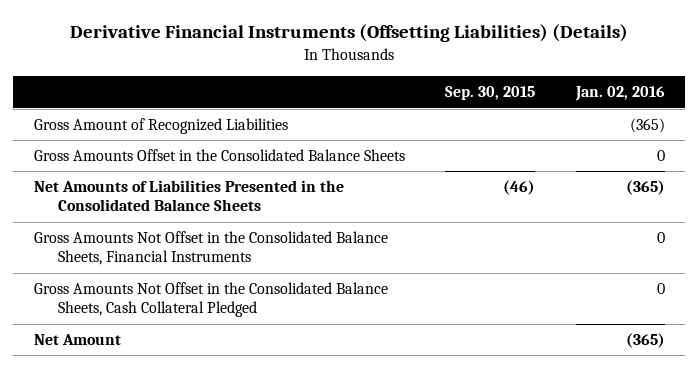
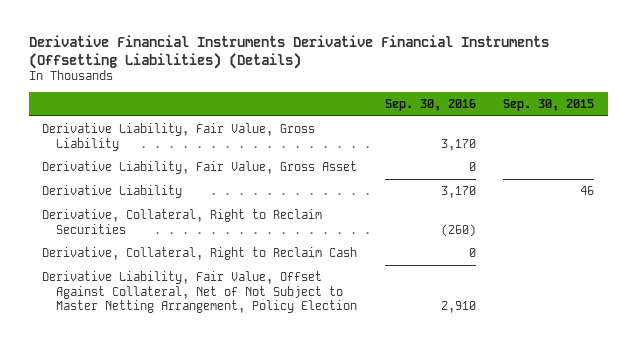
[70,24,629,43] Derivative Financial Instruments (Offsetting Liabilities) (Details) -> [28,34,549,69] Derivative Financial Instruments Derivative Financial Instruments (Offsetting Liabilities) (Details)
[574,86,665,102] Jan. 02, 2016 -> none
none -> [384,98,476,111] Sep. 30, 2016
[33,180,344,212] Net Amounts of Liabilities Presented in the Consolidated Balance Sheets -> none
[33,231,388,266] Gross Amounts Not Offset in the Consolidated Balance Sheets, Financial Instruments -> none
[33,118,288,135] Gross Amount of Recognized Liabilities -> [42,122,316,151] Derivative Liability, Fair Value, Gross Liability
[33,149,405,162] Gross Amounts Offset in the Consolidated Balance Sheets -> [42,160,358,174] Derivative Liability, Fair Value, Gross Asset
none -> [42,184,183,198] Derivative Liability
none -> [42,208,323,234] Derivative, Collateral, Right to Reclaim Securities
[33,282,388,318] Gross Amounts Not Offset in the Consolidated Balance Sheets, Cash Collateral Pledged -> [42,246,358,260] Derivative, Collateral, Right to Reclaim Cash
[33,334,121,346] Net Amount -> [42,270,357,314] Derivative Liability, Fair Value, Offset Against Collateral, Net of Not Subject to Master Netting Arrangement, Policy Election

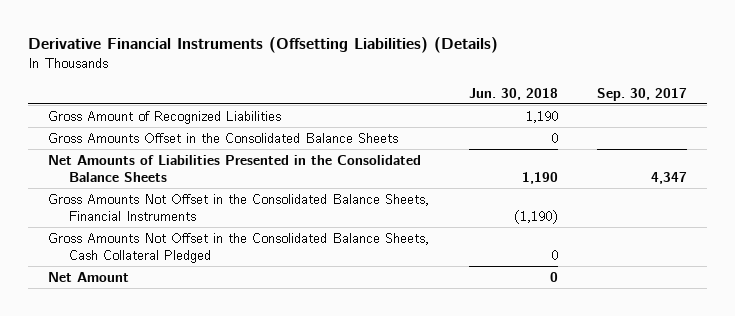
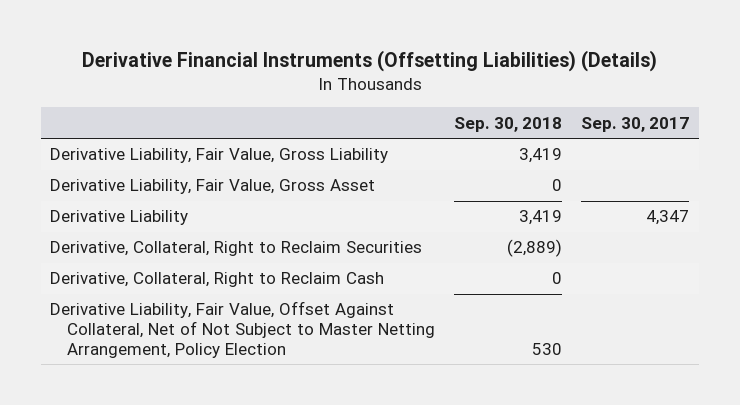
[468,87,558,100] Jun. 30, 2018 -> none
none -> [454,116,563,132] Sep. 30, 2018
[47,110,281,124] Gross Amount of Recognized Liabilities -> [50,148,389,164] Derivative Liability, Fair Value, Gross Liability
[47,132,398,143] Gross Amounts Offset in the Consolidated Balance Sheets -> [50,179,376,195] Derivative Liability, Fair Value, Gross Asset
[47,154,421,182] Net Amounts of Liabilities Presented in the Consolidated Balance Sheets -> [50,210,189,226] Derivative Liability
[47,193,429,221] Gross Amounts Not Offset in the Consolidated Balance Sheets, Financial Instruments -> [50,241,423,257] Derivative, Collateral, Right to Reclaim Securities
[47,232,429,263] Gross Amounts Not Offset in the Consolidated Balance Sheets, Cash Collateral Pledged -> [50,272,385,288] Derivative, Collateral, Right to Reclaim Cash
[47,271,129,282] Net Amount -> [50,301,436,358] Derivative Liability, Fair Value, Offset Against Collateral, Net of Not Subject to Master Netting Arrangement, Policy Election

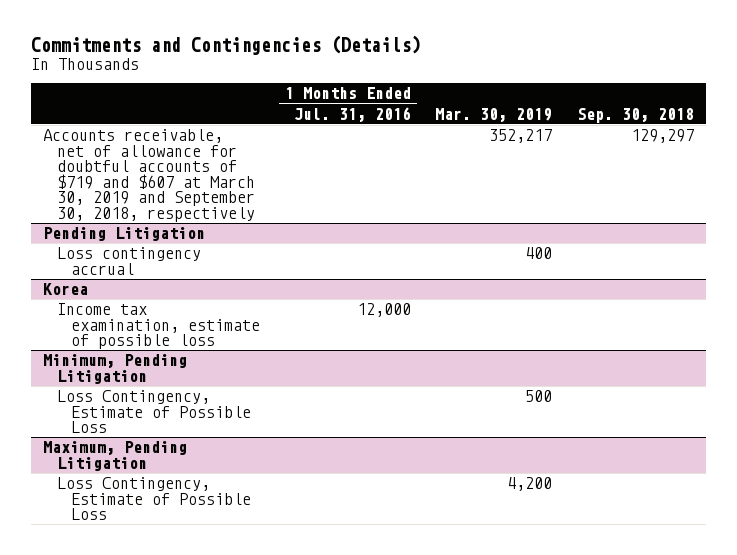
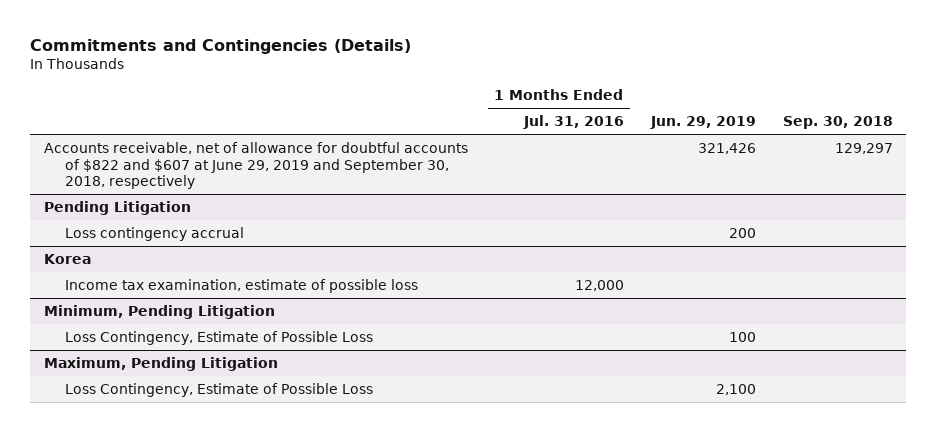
[435,107,553,122] Mar. 30, 2019 -> none
none -> [649,116,756,130] Jun. 29, 2019
[43,129,256,222] Accounts receivable, net of allowance for doubtful accounts of $719 and $607 at March 30, 2019 and September 30, 2018, respectively -> [43,141,468,190] Accounts receivable, net of allowance for doubtful accounts of $822 and $607 at June 29, 2019 and September 30, 2018, respectively

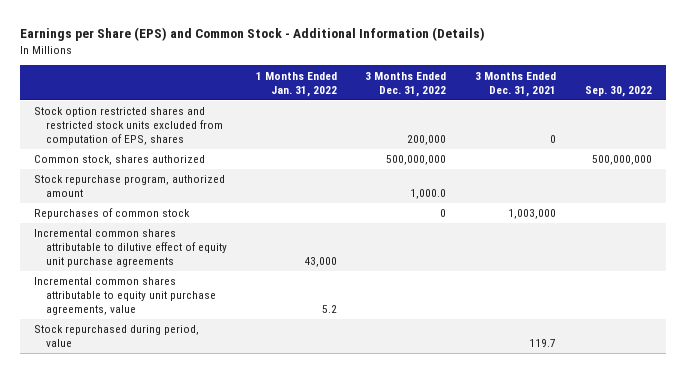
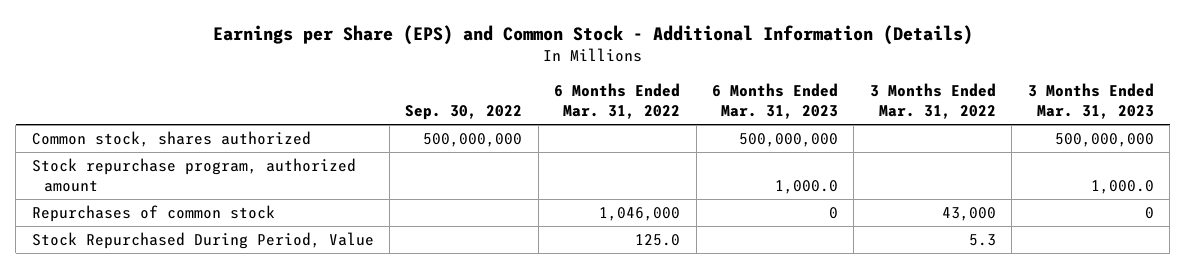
[255,71,337,97] 1 Months Ended Jan. 31, 2022 -> none
[365,71,447,97] 3 Months Ended Dec. 31, 2022 -> none
[474,71,556,97] 3 Months Ended Dec. 31, 2021 -> none
none -> [554,82,681,120] 6 Months Ended Mar. 31, 2022
none -> [712,82,839,120] 6 Months Ended Mar. 31, 2023
none -> [869,82,996,120] 3 Months Ended Mar. 31, 2022
none -> [1027,82,1154,120] 3 Months Ended Mar. 31, 2023
[34,107,223,146] Stock option restricted shares and restricted stock units excluded from computation of EPS, shares -> none
[34,229,227,268] Incremental common shares attributable to dilutive effect of equity unit purchase agreements -> none
[34,277,216,316] Incremental common shares attributable to equity unit purchase agreements, value -> none
[34,325,200,348] Stock repurchased during period, value -> [31,232,374,250] Stock Repurchased During Period, Value

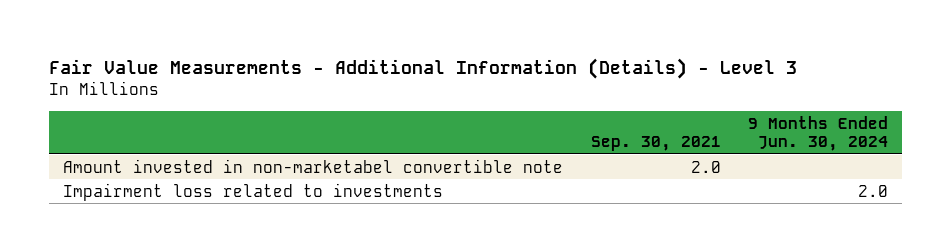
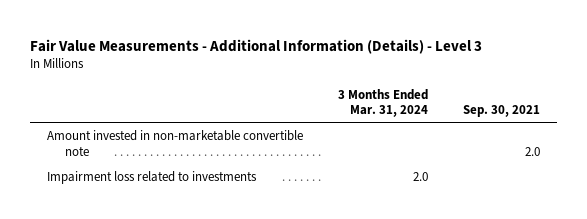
[748,115,889,152] 9 Months Ended Jun. 30, 2024 -> none
none -> [338,88,429,118] 3 Months Ended Mar. 31, 2024
[63,158,564,173] Amount invested in non-marketabel convertible note -> [47,129,304,156] Amount invested in non-marketable convertible note

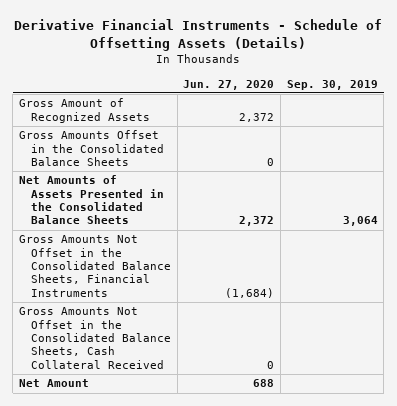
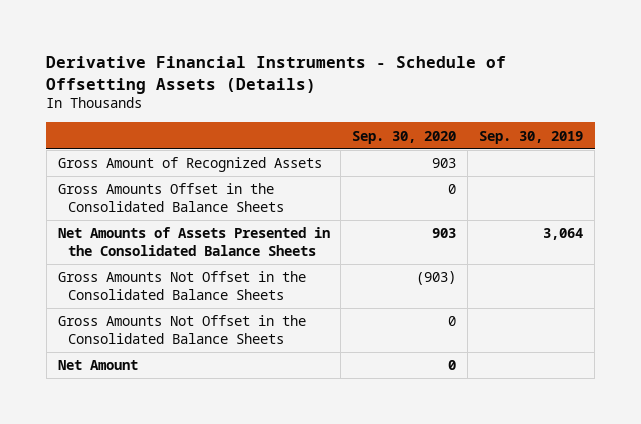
[183,79,275,90] Jun. 27, 2020 -> none
none -> [352,130,457,144] Sep. 30, 2020
[19,235,171,297] Gross Amounts Not Offset in the Consolidated Balance Sheets, Financial Instruments -> [57,271,306,300] Gross Amounts Not Offset in the Consolidated Balance Sheets
[19,307,171,369] Gross Amounts Not Offset in the Consolidated Balance Sheets, Cash Collateral Received -> [57,315,306,344] Gross Amounts Not Offset in the Consolidated Balance Sheets

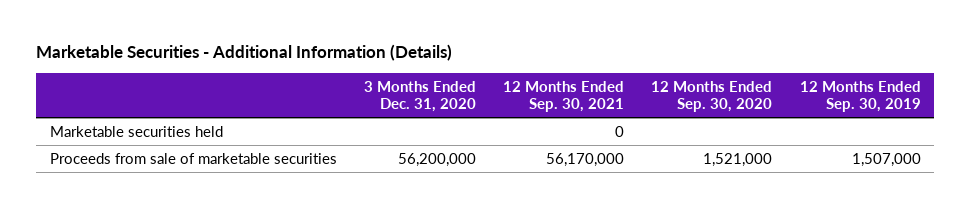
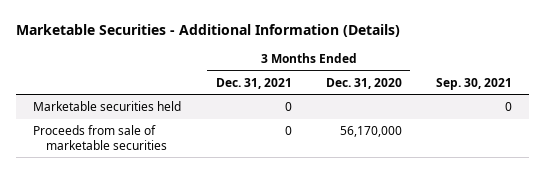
[503,80,625,113] 12 Months Ended Sep. 30, 2021 -> none
[651,80,773,113] 12 Months Ended Sep. 30, 2020 -> none
[799,80,921,113] 12 Months Ended Sep. 30, 2019 -> none
none -> [215,77,292,89] Dec. 31, 2021
none -> [436,77,513,90] Sep. 30, 2021
[397,152,476,167] 56,200,000 -> [339,126,402,138] 56,170,000

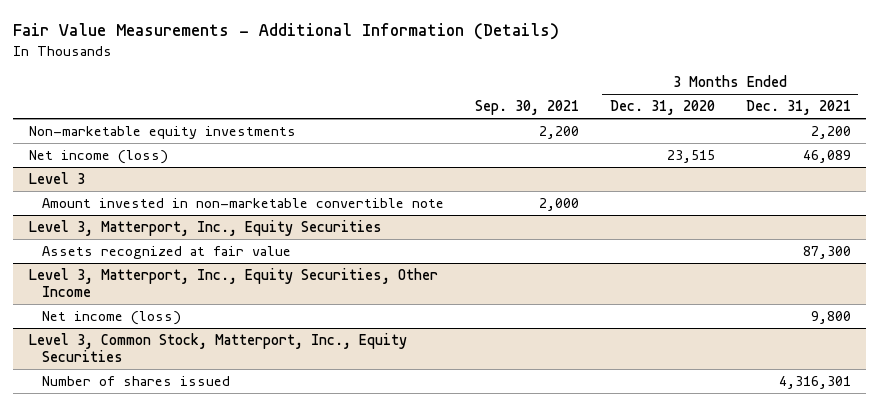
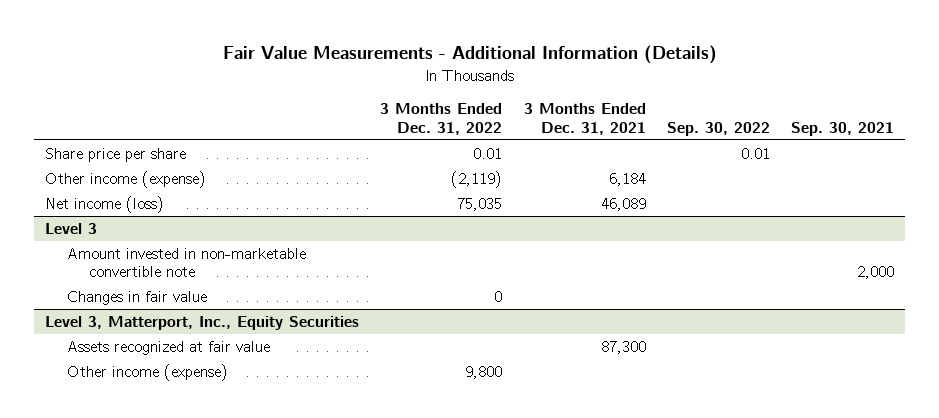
[609,100,715,116] Dec. 31, 2020 -> none
none -> [380,103,503,135] 3 Months Ended Dec. 31, 2022
none -> [666,121,770,136] Sep. 30, 2022
[28,125,296,139] Non-marketable equity investments -> none
none -> [45,148,187,163] Share price per share
none -> [45,171,207,189] Other income (expense)
none -> [67,291,208,306] Changes in fair value
[28,267,438,298] Level 3, Matterport, Inc., Equity Securities, Other Income -> none
[42,310,182,325] Net income (loss) -> none
[28,332,407,363] Level 3, Common Stock, Matterport, Inc., Equity Securities -> none
[42,375,231,386] Number of shares issued -> none
none -> [67,364,229,382] Other income (expense)

